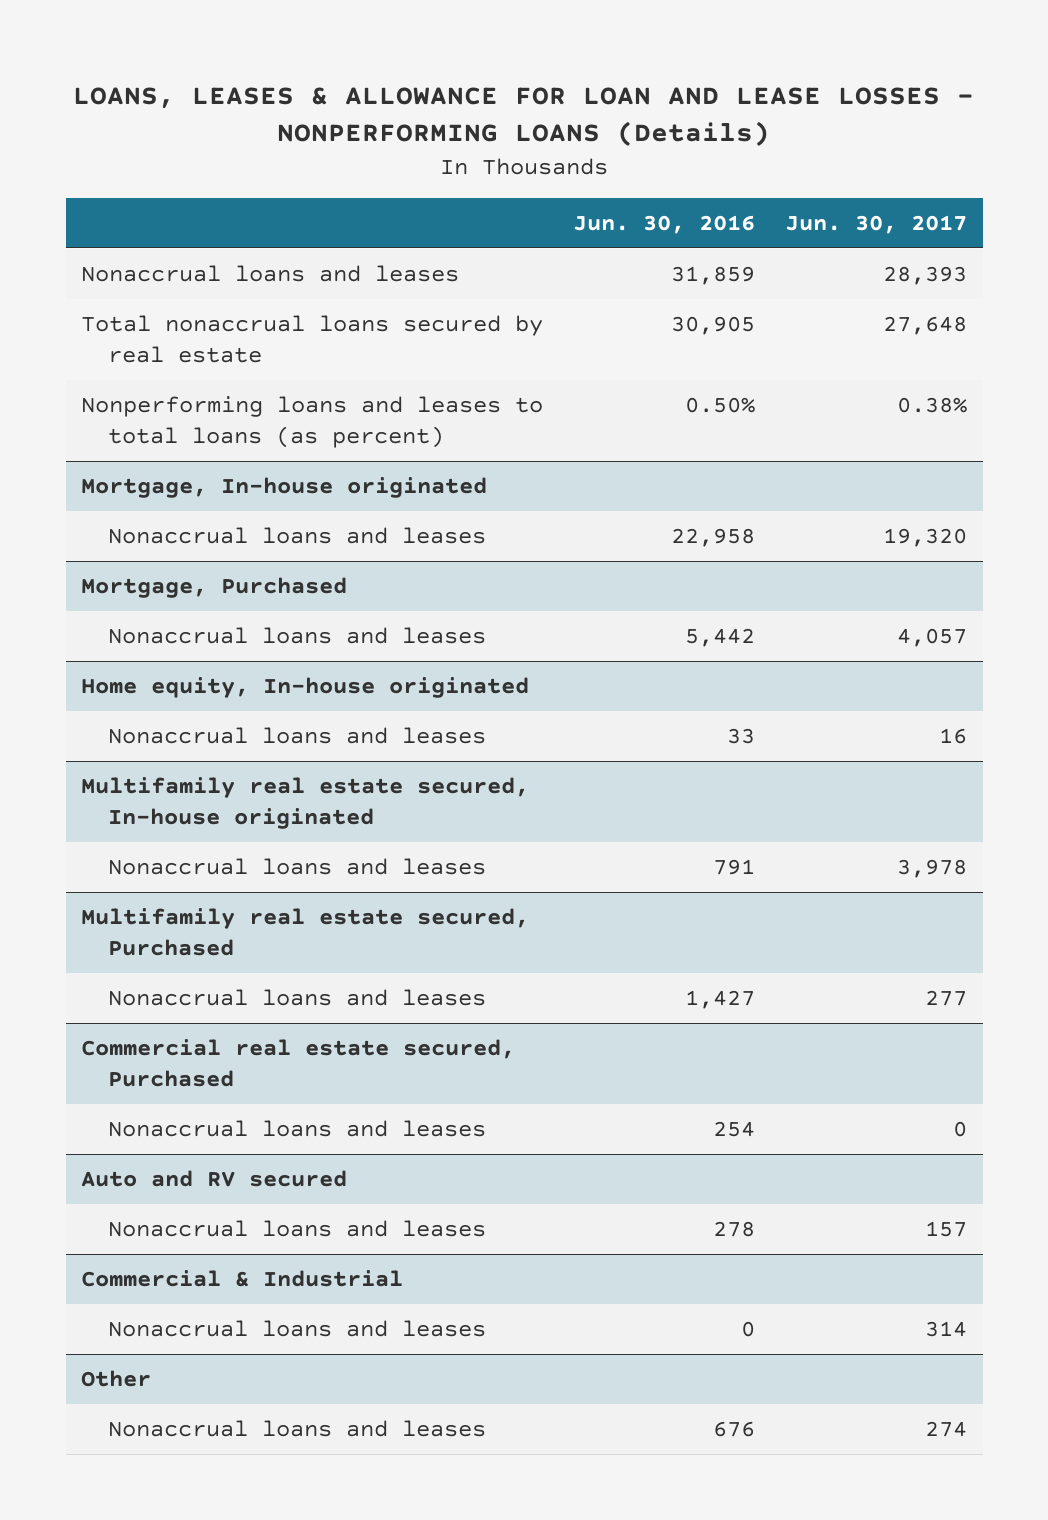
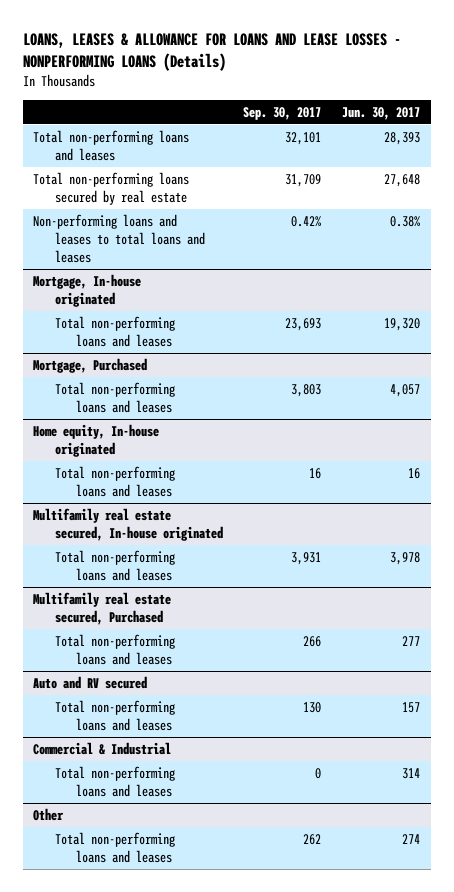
[73,86,975,147] LOANS, LEASES & ALLOWANCE FOR LOAN AND LEASE LOSSES - NONPERFORMING LOANS (Details) -> [22,32,401,71] LOANS, LEASES & ALLOWANCE FOR LOANS AND LEASE LOSSES - NONPERFORMING LOANS (Details)
[573,215,756,235] Jun. 30, 2016 -> none
none -> [243,106,322,120] Sep. 30, 2017
[81,265,460,283] Nonaccrual loans and leases -> [33,129,190,162] Total non-performing loans and leases
[81,315,544,364] Total nonaccrual loans secured by real estate -> [33,171,190,206] Total non-performing loans secured by real estate
[81,396,544,449] Nonperforming loans and leases to total loans (as percent) -> [33,213,205,264] Non-performing loans and leases to total loans and leases
[107,527,486,545] Nonaccrual loans and leases -> [54,315,175,348] Total non-performing loans and leases
[107,627,486,645] Nonaccrual loans and leases -> [54,381,175,414] Total non-performing loans and leases
[107,727,486,745] Nonaccrual loans and leases -> [54,465,175,498] Total non-performing loans and leases
[107,858,486,876] Nonaccrual loans and leases -> [54,549,175,582] Total non-performing loans and leases
[81,1039,516,1088] Commercial real estate secured, Purchased -> none
[107,1120,486,1138] Nonaccrual loans and leases -> none
[107,989,486,1007] Nonaccrual loans and leases -> [54,633,175,666] Total non-performing loans and leases
[107,1220,486,1238] Nonaccrual loans and leases -> [54,699,175,732] Total non-performing loans and leases
[107,1320,486,1338] Nonaccrual loans and leases -> [54,765,175,798] Total non-performing loans and leases
[107,1420,486,1438] Nonaccrual loans and leases -> [54,831,175,864] Total non-performing loans and leases

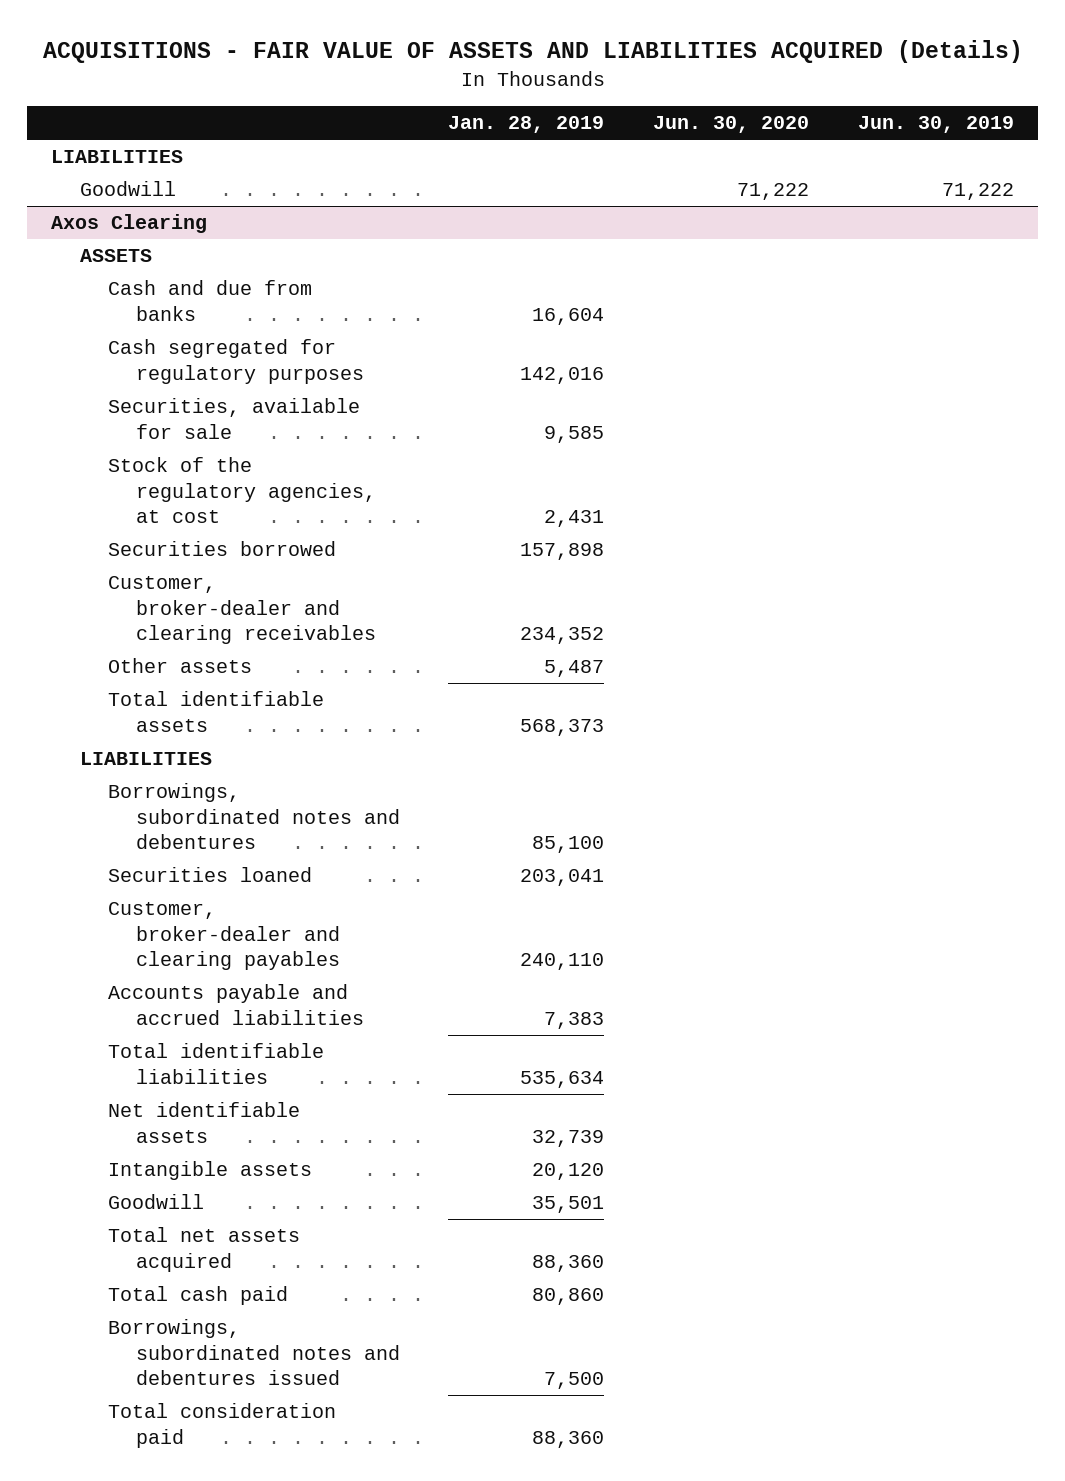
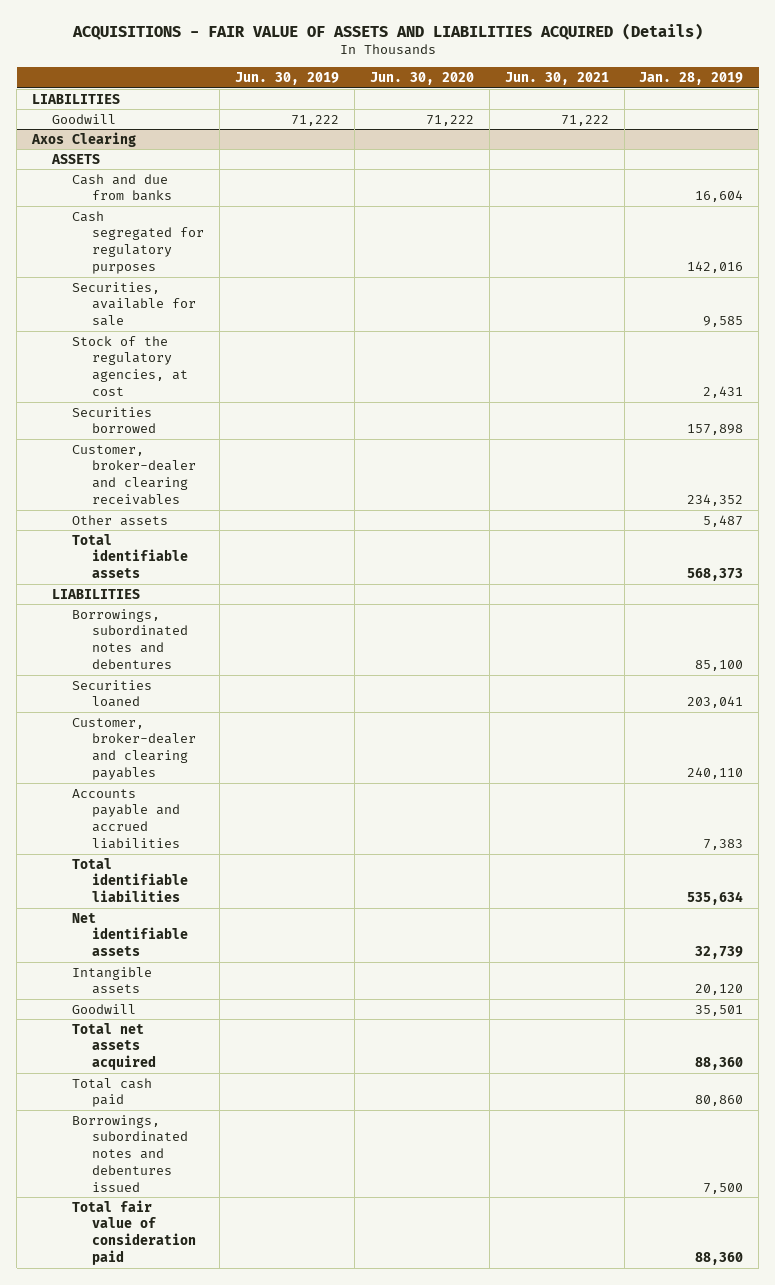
none -> [504,71,609,85] Jun. 30, 2021
[107,1403,336,1448] Total consideration paid -> [72,1199,197,1266] Total fair value of consideration paid

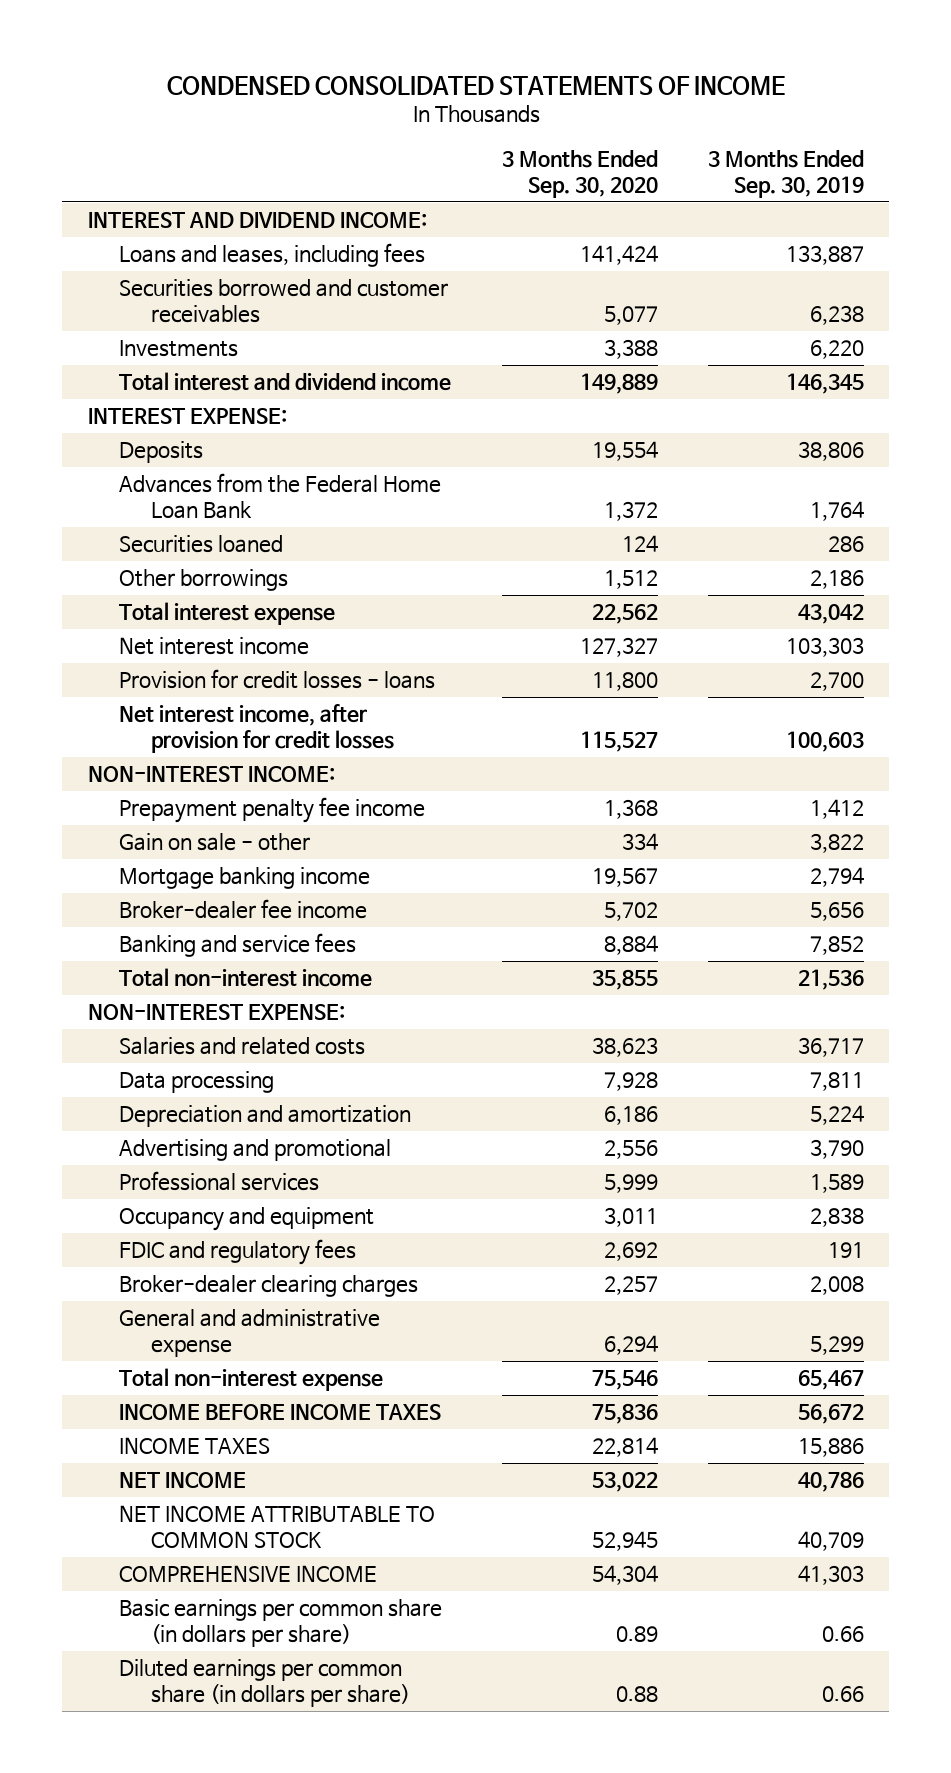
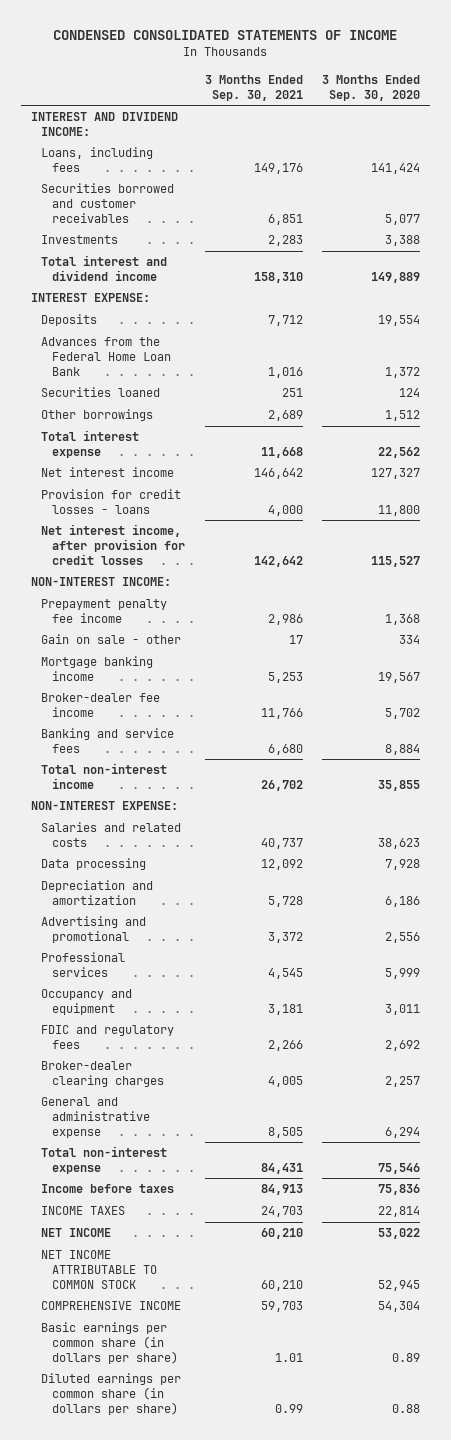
[707,150,864,198] 3 Months Ended Sep. 30, 2019 -> none
none -> [204,75,303,101] 3 Months Ended Sep. 30, 2021
[119,243,426,268] Loans and leases, including fees -> [41,147,154,172] Loans, including fees
[119,1404,442,1421] INCOME BEFORE INCOME TAXES -> [41,1184,175,1194] Income before taxes

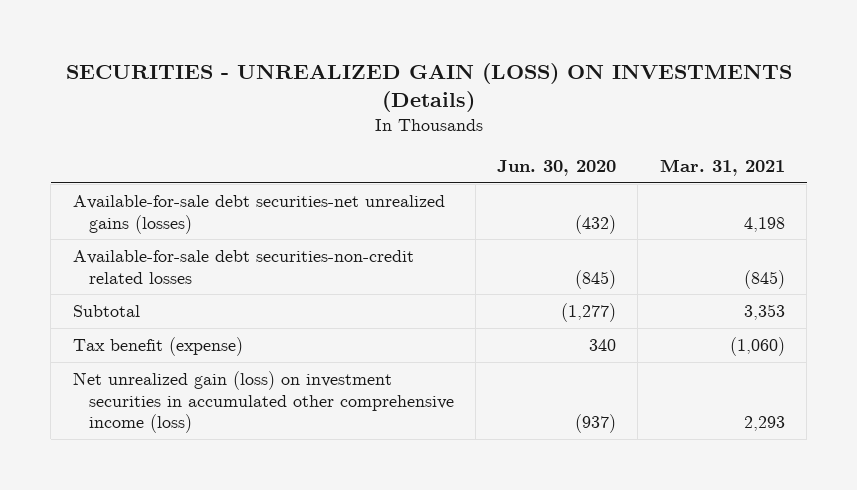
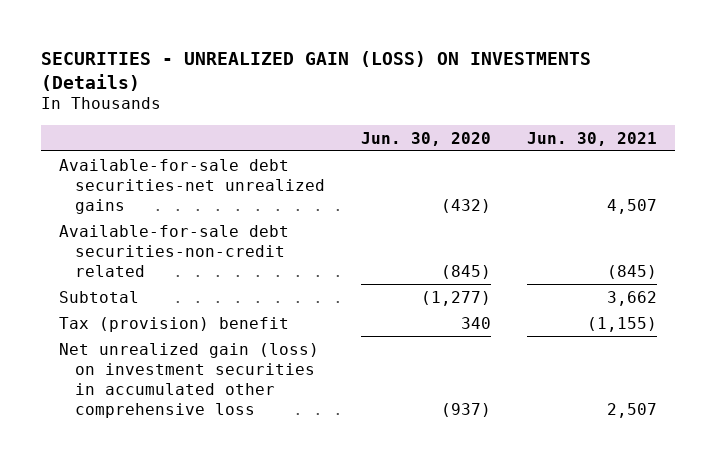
[659,159,785,177] Mar. 31, 2021 -> none
none -> [526,131,657,146] Jun. 30, 2021
[72,195,445,234] Available-for-sale debt securities-net unrealized gains (losses) -> [58,158,325,214] Available-for-sale debt securities-net unrealized gains
[72,250,414,284] Available-for-sale debt securities-non-credit related losses -> [58,224,289,277] Available-for-sale debt securities-non-credit related
[72,337,243,357] Tax benefit (expense) -> [58,316,289,332] Tax (provision) benefit
[72,371,454,434] Net unrealized gain (loss) on investment securities in accumulated other comprehensive income (loss) -> [58,342,319,418] Net unrealized gain (loss) on investment securities in accumulated other comprehensive loss

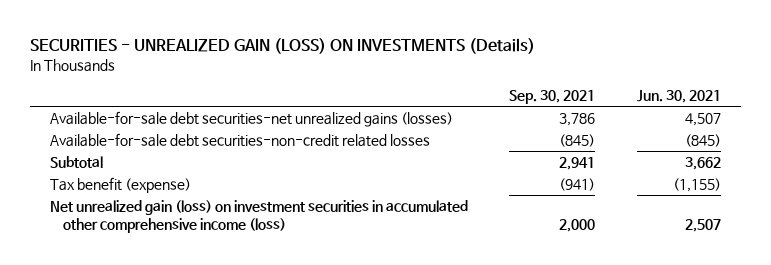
[360,131,491,146] Jun. 30, 2020 -> none
none -> [509,90,596,105] Sep. 30, 2021
[58,158,325,214] Available-for-sale debt securities-net unrealized gains -> [50,111,454,128] Available-for-sale debt securities-net unrealized gains (losses)
[58,224,289,277] Available-for-sale debt securities-non-credit related -> [50,133,431,148] Available-for-sale debt securities-non-credit related losses
[58,316,289,332] Tax (provision) benefit -> [50,177,192,194] Tax benefit (expense)
[58,342,319,418] Net unrealized gain (loss) on investment securities in accumulated other comprehensive loss -> [50,200,469,233] Net unrealized gain (loss) on investment securities in accumulated other comprehensive income (loss)

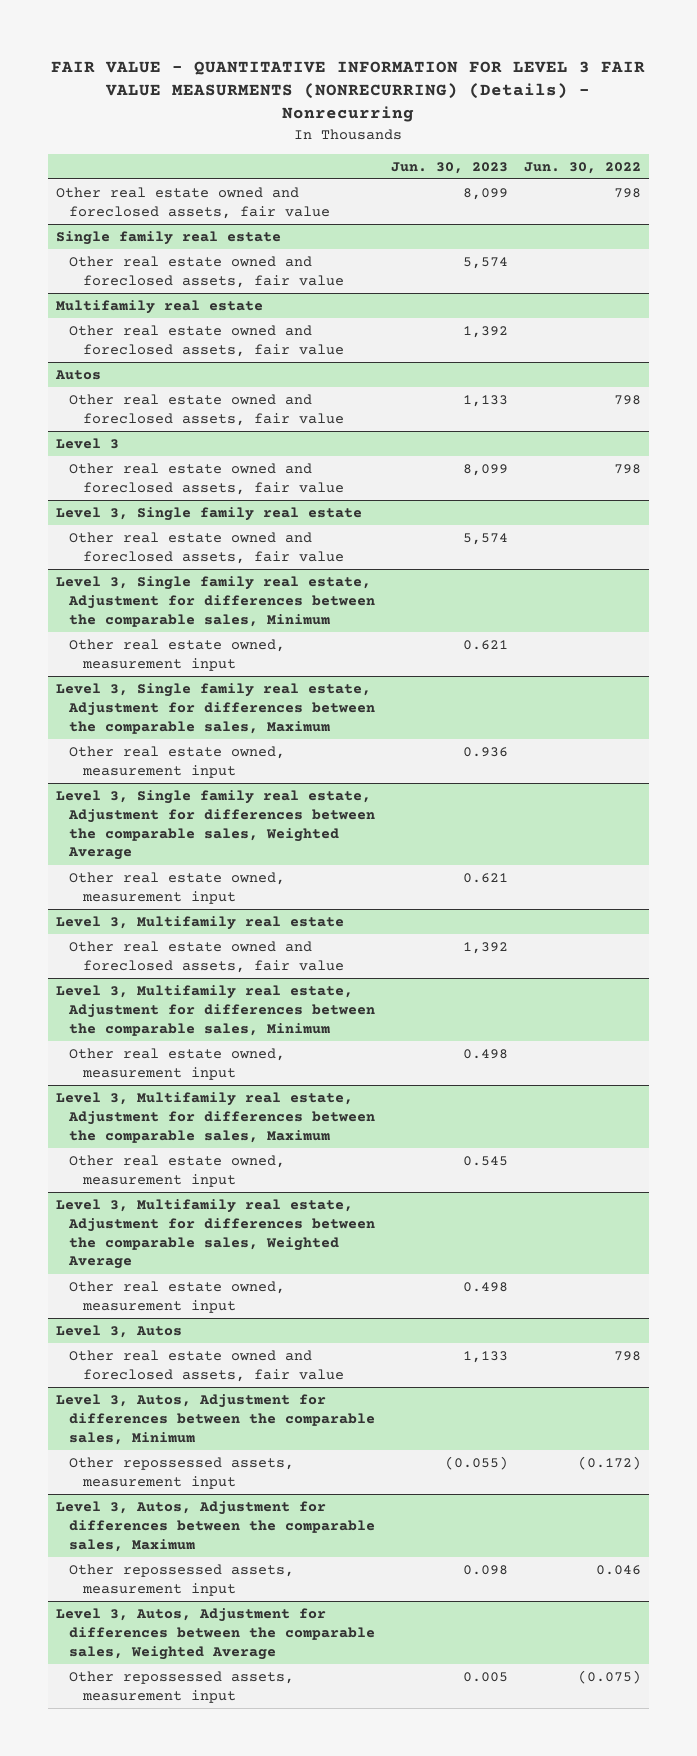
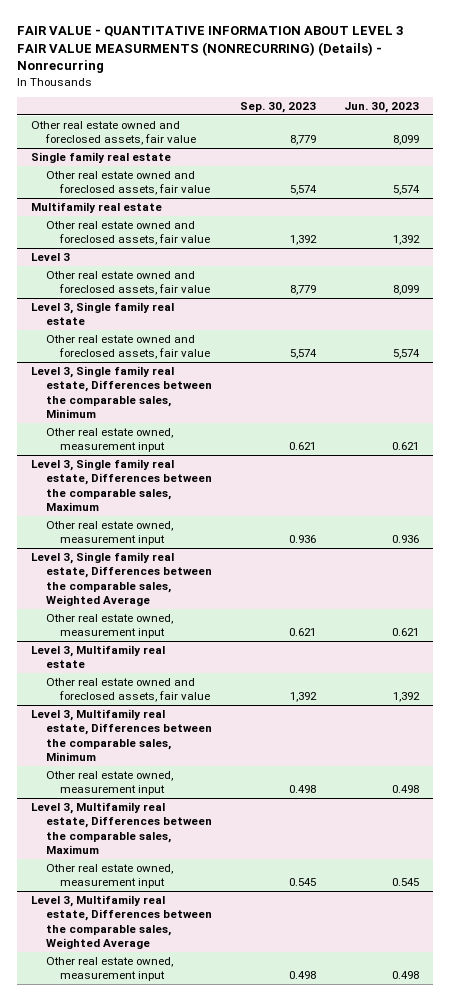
[51,60,646,123] FAIR VALUE - QUANTITATIVE INFORMATION FOR LEVEL 3 FAIR VALUE MEASURMENTS (NONRECURRING) (Details) - Nonrecurring -> [17,26,404,74] FAIR VALUE - QUANTITATIVE INFORMATION ABOUT LEVEL 3 FAIR VALUE MEASURMENTS (NONRECURRING) (Details) - Nonrecurring
[523,161,641,174] Jun. 30, 2022 -> none
none -> [239,101,316,113] Sep. 30, 2023
[55,369,102,380] Autos -> none
[69,393,344,426] Other real estate owned and foreclosed assets, fair value -> none
[56,575,376,627] Level 3, Single family real estate, Adjustment for differences between the comparable sales, Minimum -> [31,365,212,418] Level 3, Single family real estate, Differences between the comparable sales, Minimum
[56,682,376,734] Level 3, Single family real estate, Adjustment for differences between the comparable sales, Maximum -> [31,458,212,511] Level 3, Single family real estate, Differences between the comparable sales, Maximum
[56,789,376,861] Level 3, Single family real estate, Adjustment for differences between the comparable sales, Weighted Average -> [31,551,212,606] Level 3, Single family real estate, Differences between the comparable sales, Weighted Average
[56,984,376,1036] Level 3, Multifamily real estate, Adjustment for differences between the comparable sales, Minimum -> [31,708,212,761] Level 3, Multifamily real estate, Differences between the comparable sales, Minimum
[56,1091,376,1143] Level 3, Multifamily real estate, Adjustment for differences between the comparable sales, Maximum -> [31,801,212,854] Level 3, Multifamily real estate, Differences between the comparable sales, Maximum
[56,1198,376,1270] Level 3, Multifamily real estate, Adjustment for differences between the comparable sales, Weighted Average -> [31,894,212,949] Level 3, Multifamily real estate, Differences between the comparable sales, Weighted Average
[56,1324,183,1338] Level 3, Autos -> none
[69,1349,344,1382] Other real estate owned and foreclosed assets, fair value -> none
[56,1393,376,1445] Level 3, Autos, Adjustment for differences between the comparable sales, Minimum -> none
[69,1456,295,1489] Other repossessed assets, measurement input -> none
[56,1500,376,1552] Level 3, Autos, Adjustment for differences between the comparable sales, Maximum -> none
[69,1563,295,1596] Other repossessed assets, measurement input -> none
[56,1607,376,1660] Level 3, Autos, Adjustment for differences between the comparable sales, Weighted Average -> none
[69,1670,295,1703] Other repossessed assets, measurement input -> none

